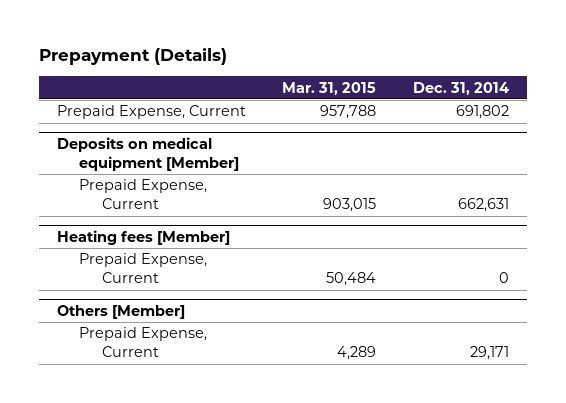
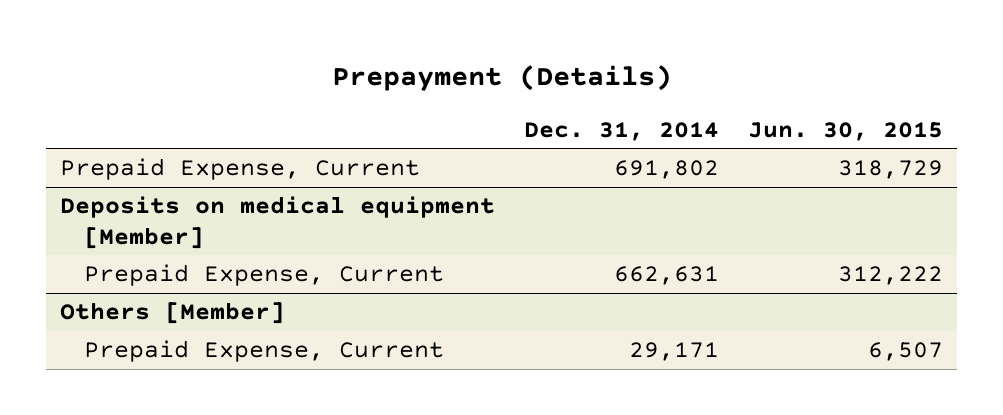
[282,81,377,95] Mar. 31, 2015 -> none
none -> [747,121,943,141] Jun. 30, 2015
[56,229,230,245] Heating fees [Member] -> none
[79,253,208,284] Prepaid Expense, Current -> none

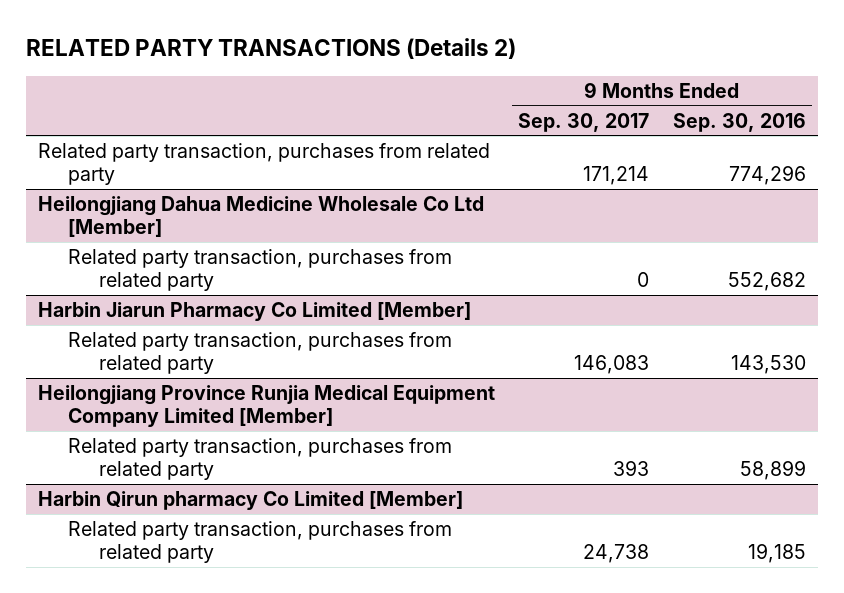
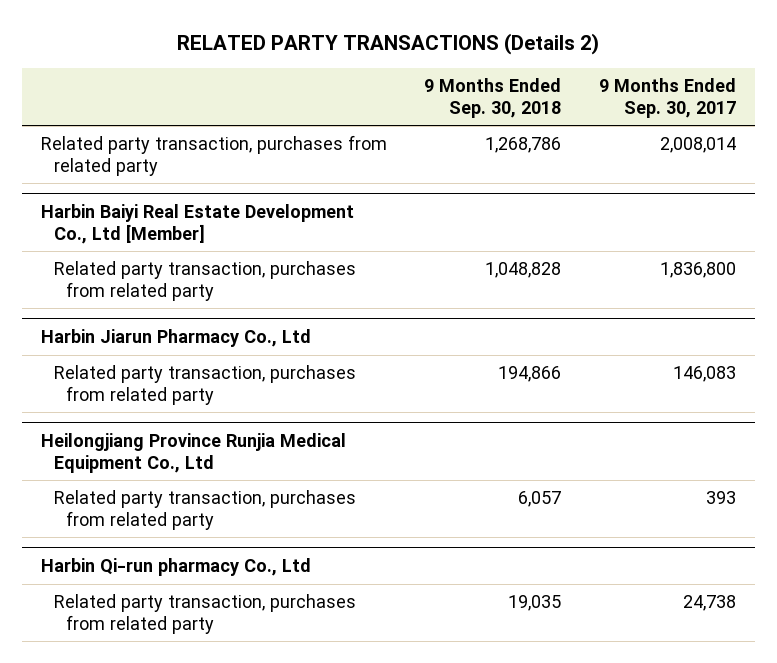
[673,112,807,132] Sep. 30, 2016 -> none
none -> [424,77,562,118] 9 Months Ended Sep. 30, 2018
[37,196,484,238] Heilongjiang Dahua Medicine Wholesale Co Ltd [Member] -> none
[583,166,650,186] 171,214 -> [659,137,736,154] 2,008,014
none -> [41,204,355,244] Harbin Baiyi Real Estate Development Co., Ltd [Member]
[637,272,650,288] 0 -> [659,262,736,279] 1,836,800
[37,302,471,322] Harbin Jiarun Pharmacy Co Limited [Member] -> [41,329,312,348] Harbin Jiarun Pharmacy Co., Ltd
[37,385,495,428] Heilongjiang Province Runjia Medical Equipment Company Limited [Member] -> [41,433,347,473] Heilongjiang Province Runjia Medical Equipment Co., Ltd
[37,491,463,511] Harbin Qirun pharmacy Co Limited [Member] -> [41,558,312,577] Harbin Qi-run pharmacy Co., Ltd

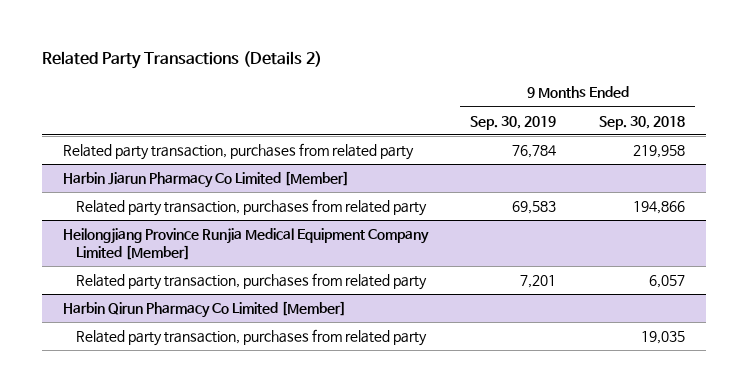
[177,32,600,55] RELATED PARTY TRANSACTIONS (Details 2) -> [42,51,323,70] Related Party Transactions (Details 2)
[598,77,736,118] 9 Months Ended Sep. 30, 2017 -> none
none -> [470,115,557,130] Sep. 30, 2019
[41,204,355,244] Harbin Baiyi Real Estate Development Co., Ltd [Member] -> none
[53,261,356,301] Related party transaction, purchases from related party -> none
[485,137,562,154] 1,268,786 -> [632,145,685,159] 219,958
[41,329,312,348] Harbin Jiarun Pharmacy Co., Ltd -> [63,171,350,189] Harbin Jiarun Pharmacy Co Limited [Member]
[41,433,347,473] Heilongjiang Province Runjia Medical Equipment Co., Ltd -> [63,228,430,260] Heilongjiang Province Runjia Medical Equipment Company Limited [Member]
[41,558,312,577] Harbin Qi-run pharmacy Co., Ltd -> [63,301,347,319] Harbin Qirun Pharmacy Co Limited [Member]

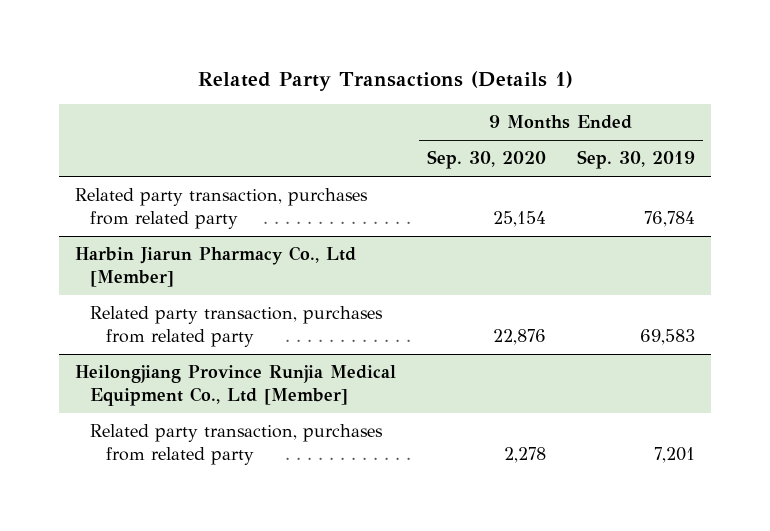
[42,51,323,70] Related Party Transactions (Details 2) -> [197,71,573,92] Related Party Transactions (Details 1)
[598,115,685,130] Sep. 30, 2018 -> none
none -> [426,150,546,170] Sep. 30, 2020
[63,171,350,189] Harbin Jiarun Pharmacy Co Limited [Member] -> [74,246,356,287] Harbin Jiarun Pharmacy Co., Ltd [Member]
[63,228,430,260] Heilongjiang Province Runjia Medical Equipment Company Limited [Member] -> [74,365,396,406] Heilongjiang Province Runjia Medical Equipment Co., Ltd [Member]
[63,301,347,319] Harbin Qirun Pharmacy Co Limited [Member] -> none
[76,329,428,347] Related party transaction, purchases from related party -> none

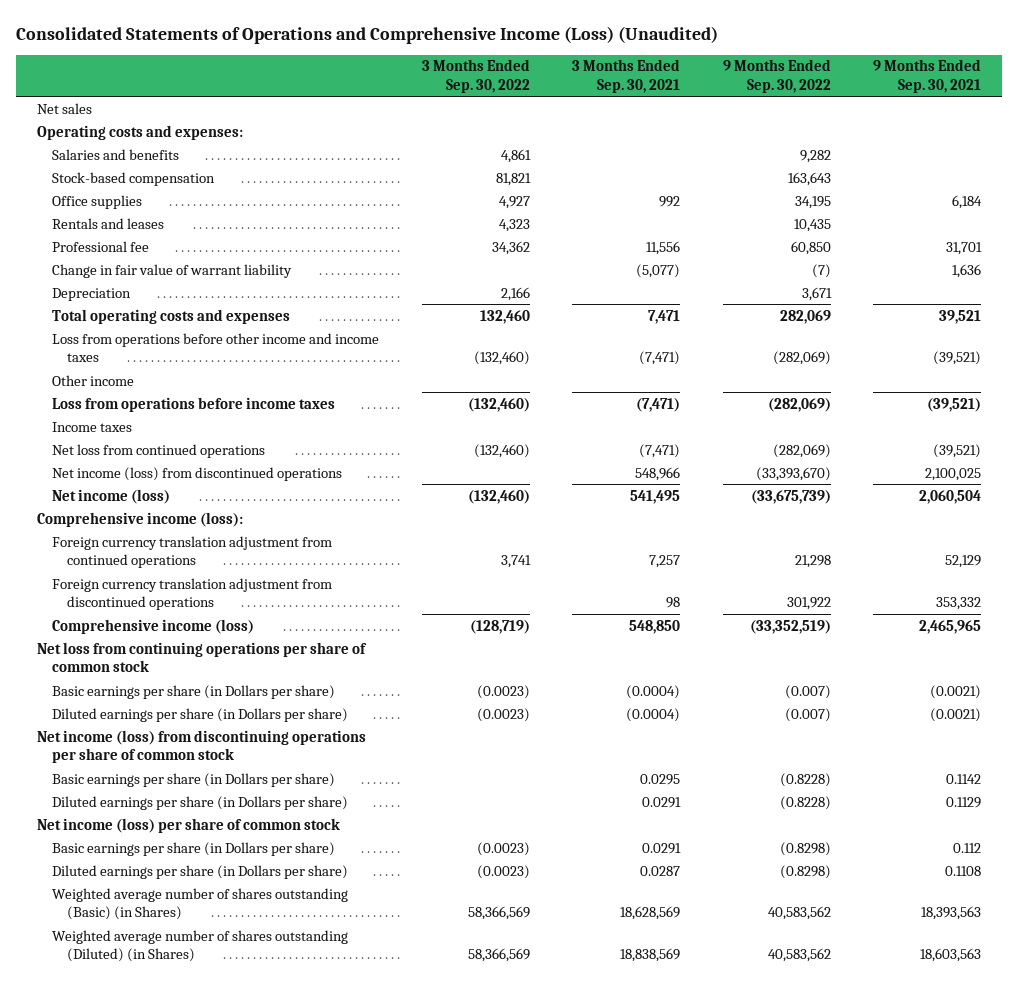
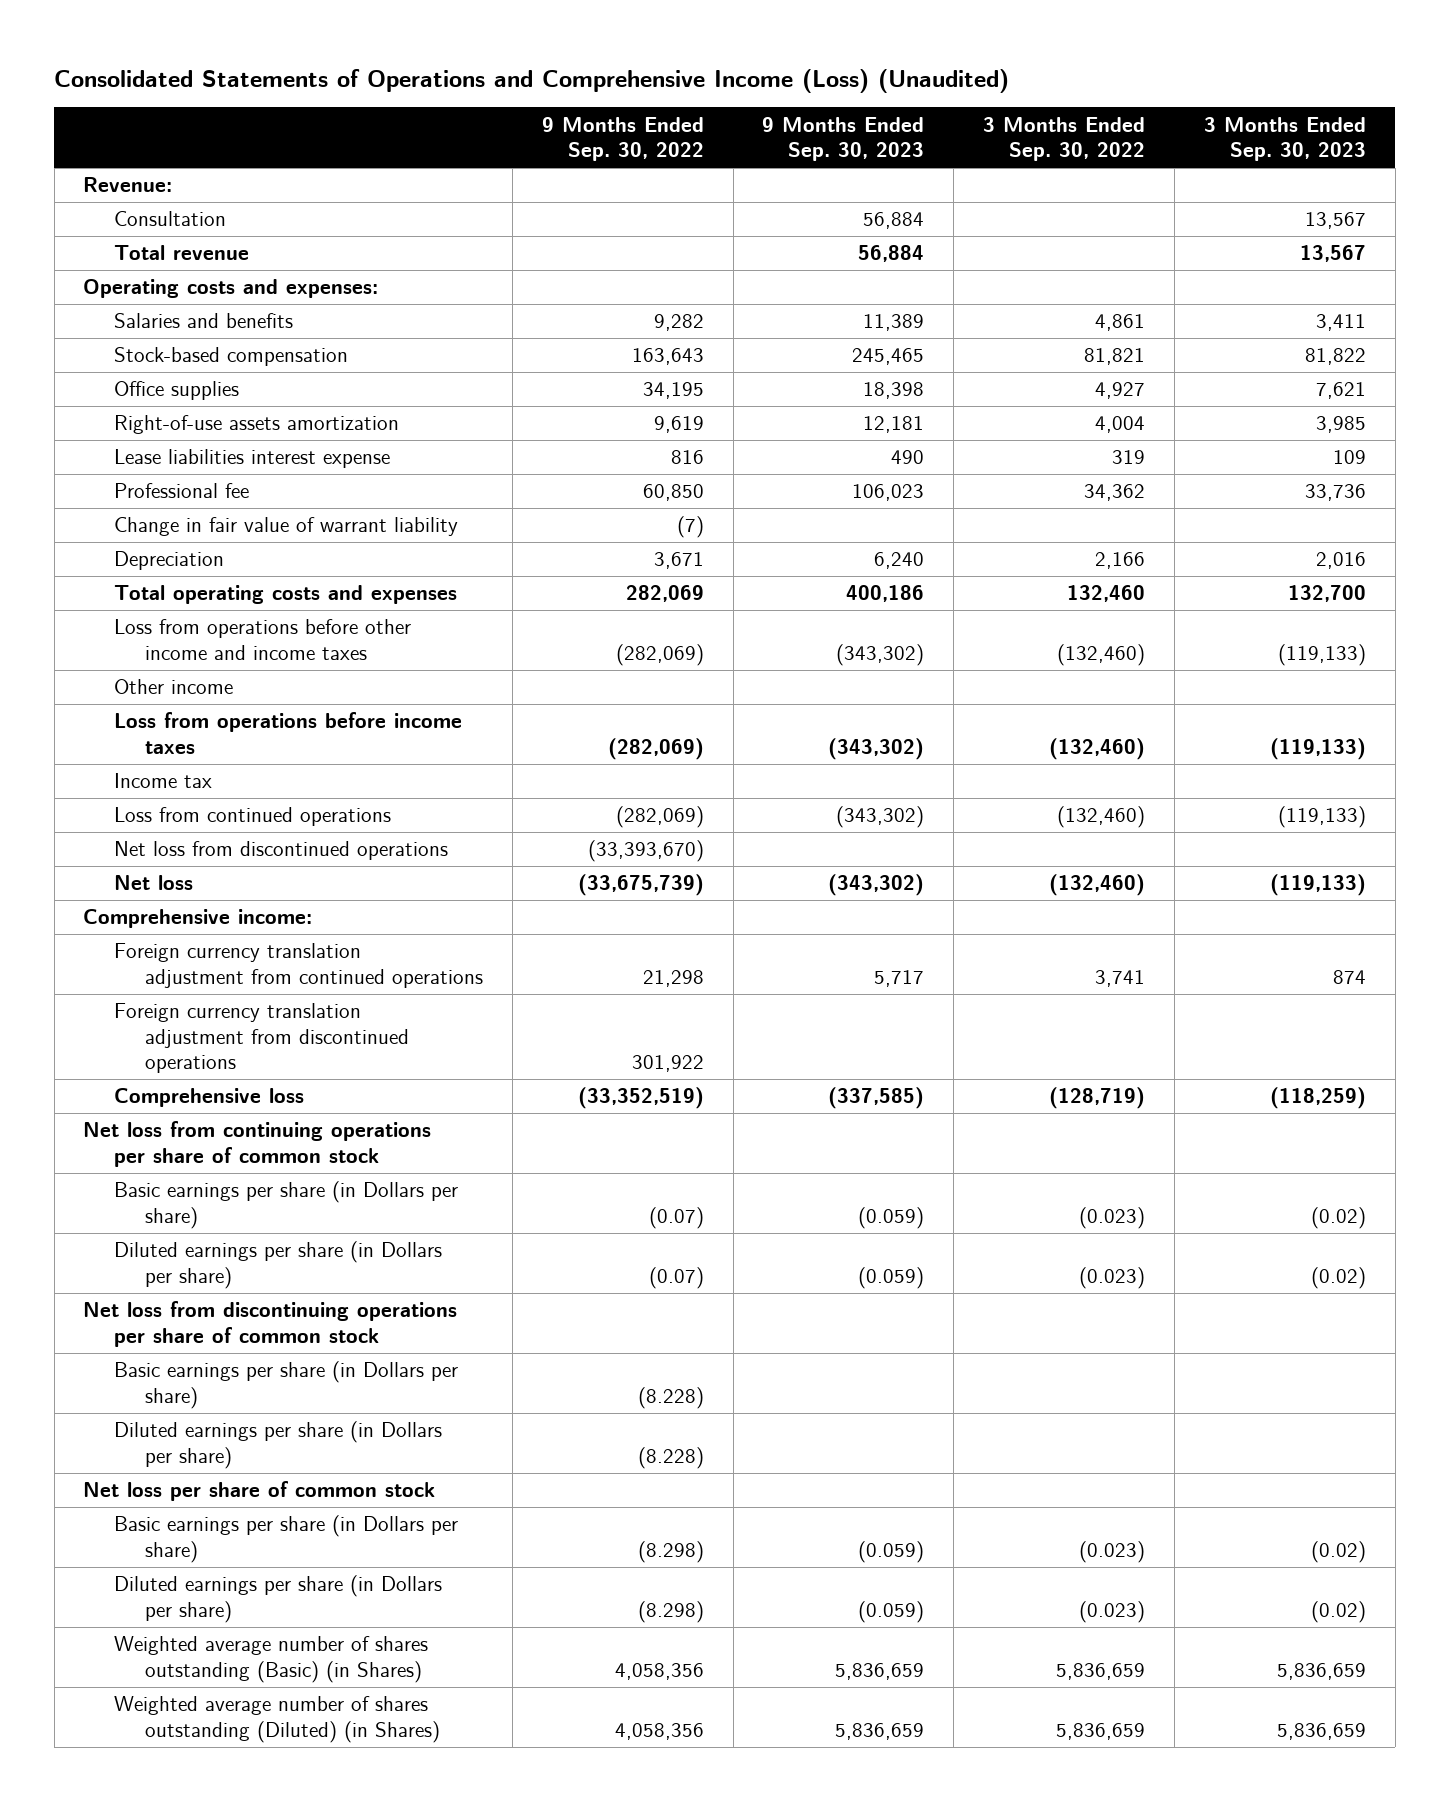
[572,59,681,94] 3 Months Ended Sep. 30, 2021 -> none
[873,59,982,94] 9 Months Ended Sep. 30, 2021 -> none
none -> [762,116,925,162] 9 Months Ended Sep. 30, 2023
none -> [1203,116,1366,162] 3 Months Ended Sep. 30, 2023
none -> [83,177,173,193] Revenue:
none -> [114,211,227,227] Consultation
[37,102,93,114] Net sales -> [114,245,250,261] Total revenue
[51,217,164,229] Rentals and leases -> none
none -> [114,415,400,435] Right-of-use assets amortization
none -> [114,449,391,469] Lease liabilities interest expense
[51,421,132,432] Income taxes -> [114,773,213,789] Income tax
[51,443,265,458] Net loss from continued operations -> [114,807,392,827] Loss from continued operations
[51,466,342,481] Net income (loss) from discontinued operations -> [114,841,449,861] Net loss from discontinued operations
[51,488,170,504] Net income (loss) -> [114,875,194,891] Net loss
[37,511,244,527] Comprehensive income (loss): -> [83,909,313,929] Comprehensive income:
[51,618,254,634] Comprehensive income (loss) -> [114,1088,305,1108] Comprehensive loss
[476,684,530,699] (0.0023) -> [1079,1206,1146,1229] (0.023)
[784,684,831,699] (0.007) -> [648,1206,704,1229] (0.07)
[476,707,530,722] (0.0023) -> [1079,1266,1146,1289] (0.023)
[784,707,831,722] (0.007) -> [648,1266,704,1289] (0.07)
[37,729,367,764] Net income (loss) from discontinuing operations per share of common stock -> [83,1301,458,1347] Net loss from discontinuing operations per share of common stock
[779,772,831,787] (0.8228) -> [637,1386,704,1409] (8.228)
[779,795,831,810] (0.8228) -> [637,1446,704,1469] (8.228)
[37,817,341,833] Net income (loss) per share of common stock -> [83,1481,436,1502] Net loss per share of common stock
[476,841,530,856] (0.0023) -> [1079,1540,1146,1563] (0.023)
[779,841,831,856] (0.8298) -> [637,1540,704,1563] (8.298)
[476,864,530,879] (0.0023) -> [1079,1600,1146,1623] (0.023)
[779,864,831,879] (0.8298) -> [637,1600,704,1623] (8.298)
[467,906,530,921] 58,366,569 -> [1056,1662,1146,1680] 5,836,659
[767,906,831,921] 40,583,562 -> [614,1662,704,1680] 4,058,356
[467,948,530,963] 58,366,569 -> [1056,1722,1146,1740] 5,836,659
[767,948,831,963] 40,583,562 -> [614,1722,704,1740] 4,058,356

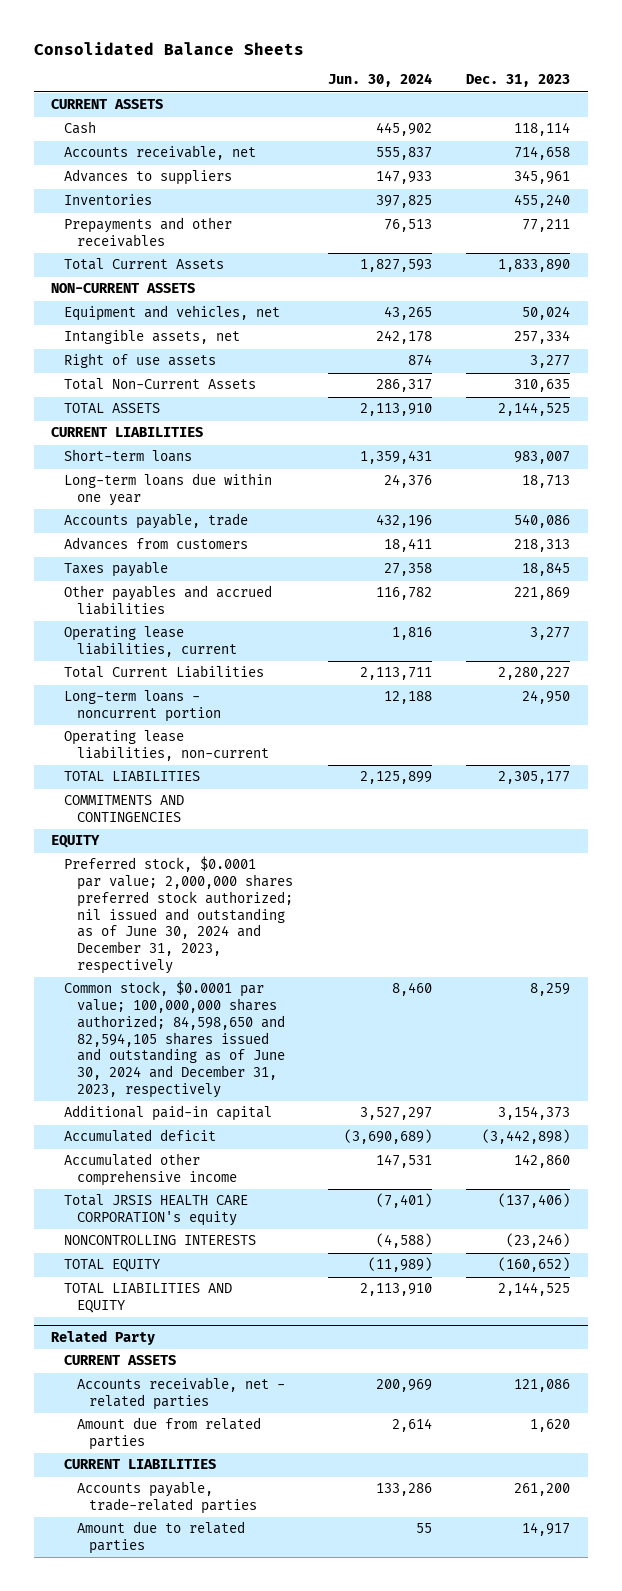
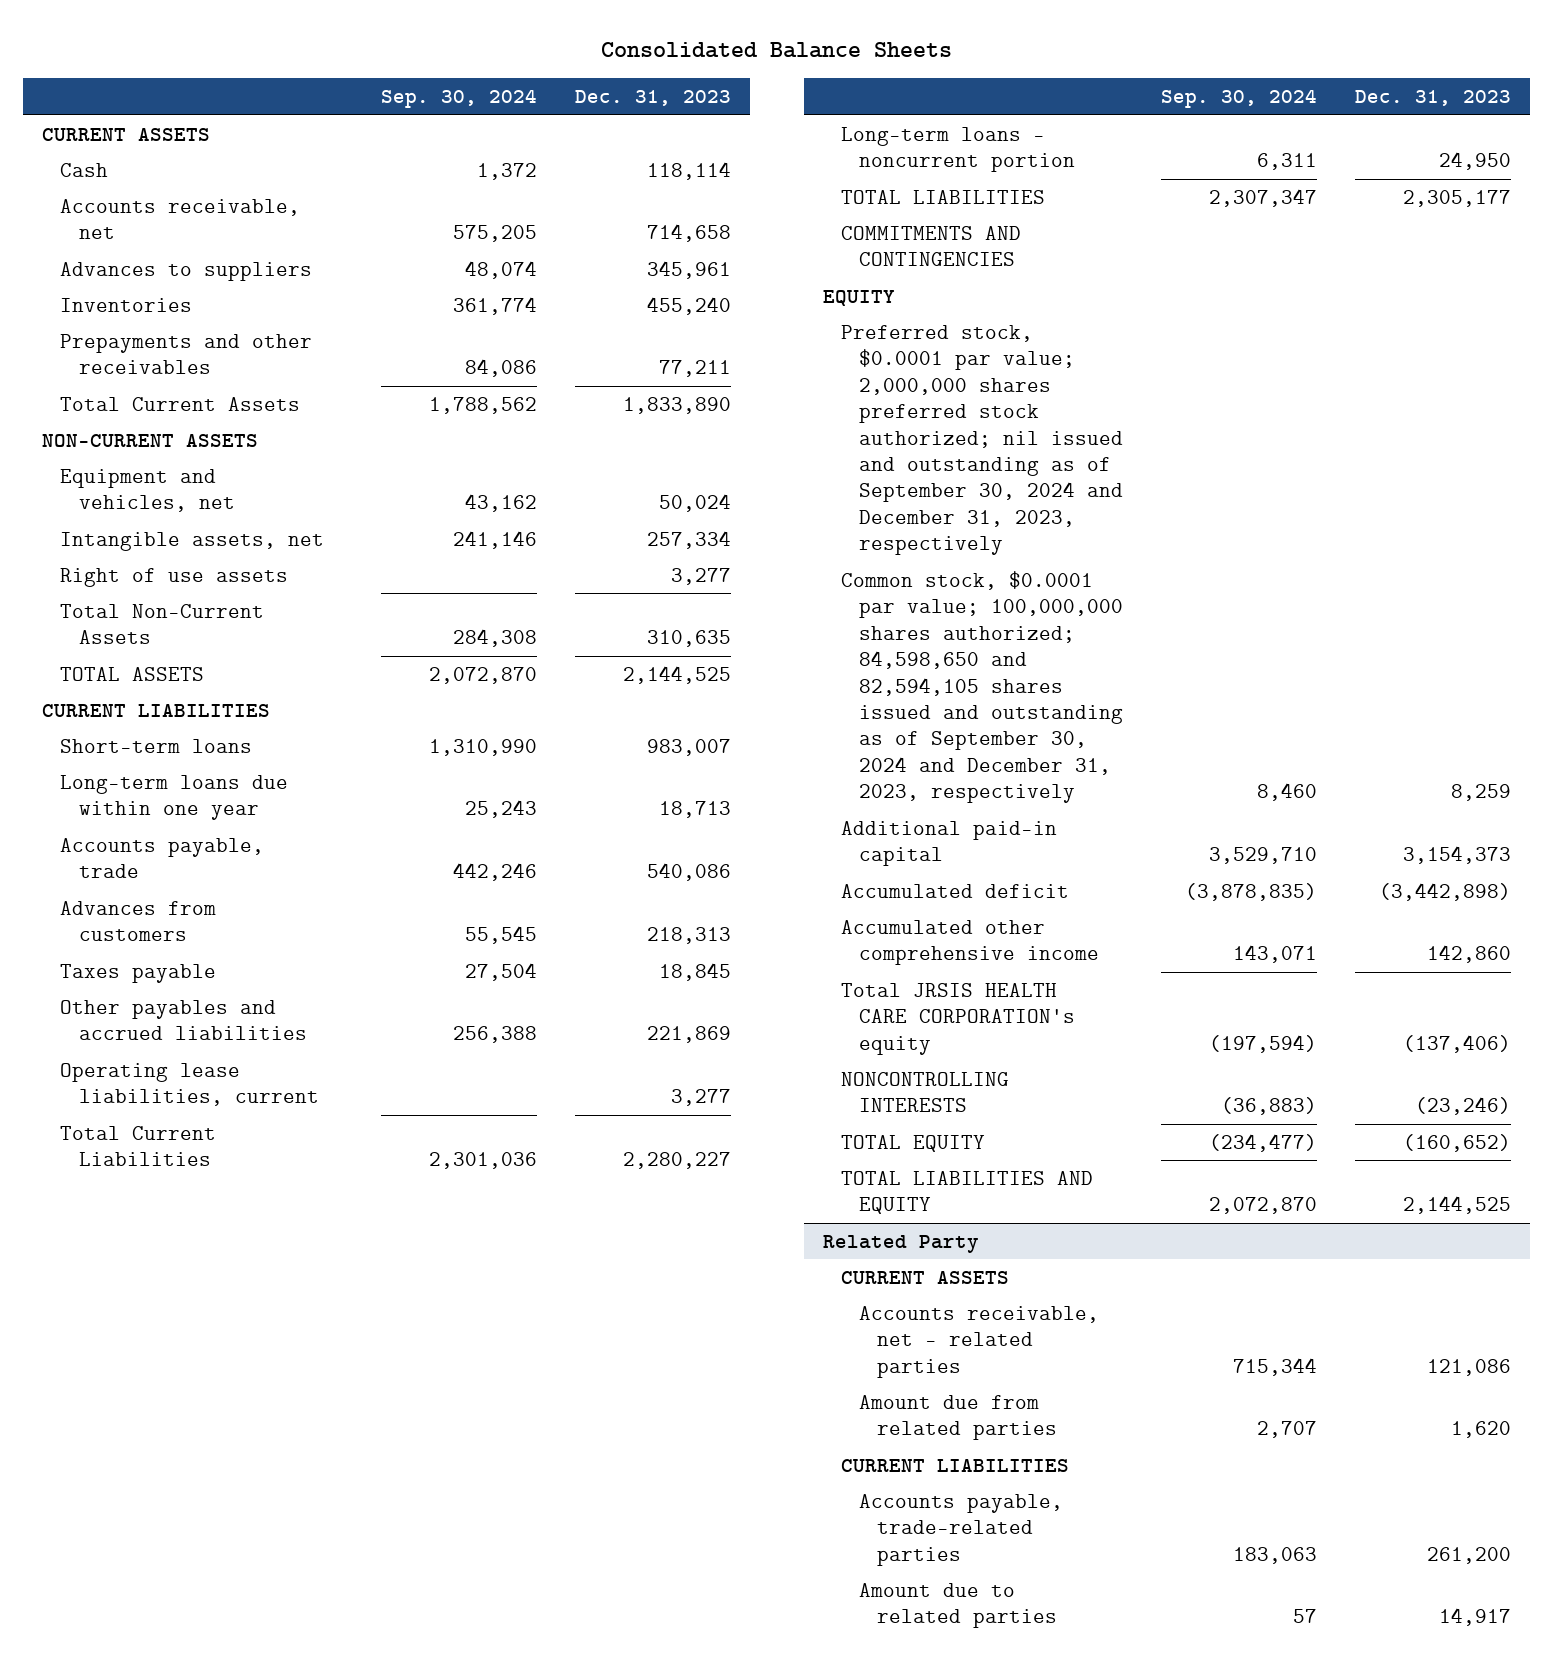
[327,73,432,88] Jun. 30, 2024 -> none
none -> [380,88,537,108] Sep. 30, 2024
[64,730,269,762] Operating lease liabilities, non-current -> none
[64,856,293,974] Preferred stock, $0.0001 par value; 2,000,000 shares preferred stock authorized; nil issued and outstanding as of June 30, 2024 and December 31, 2023, respectively -> [840,324,1123,556] Preferred stock, $0.0001 par value; 2,000,000 shares preferred stock authorized; nil issued and outstanding as of September 30, 2024 and December 31, 2023, respectively
[64,980,285,1098] Common stock, $0.0001 par value; 100,000,000 shares authorized; 84,598,650 and 82,594,105 shares issued and outstanding as of June 30, 2024 and December 31, 2023, respectively -> [840,570,1123,804] Common stock, $0.0001 par value; 100,000,000 shares authorized; 84,598,650 and 82,594,105 shares issued and outstanding as of September 30, 2024 and December 31, 2023, respectively

